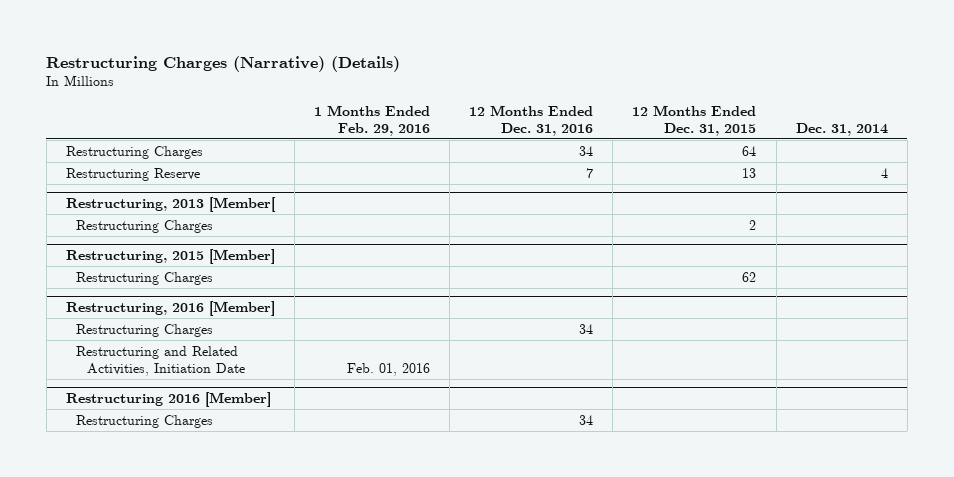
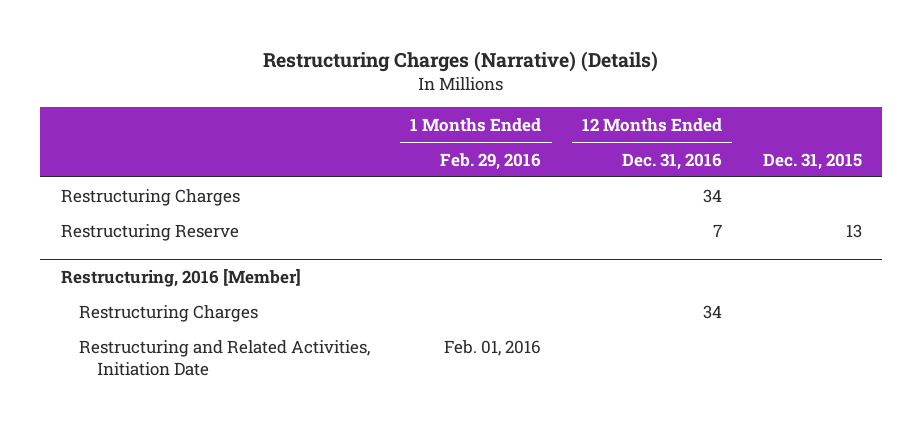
[632,104,757,136] 12 Months Ended Dec. 31, 2015 -> none
[795,122,888,136] Dec. 31, 2014 -> none
none -> [762,152,862,170] Dec. 31, 2015
[65,197,276,213] Restructuring, 2013 [Member[ -> none
[76,219,214,233] Restructuring Charges -> none
[65,249,275,265] Restructuring, 2015 [Member] -> none
[76,271,214,285] Restructuring Charges -> none
[65,392,271,408] Restructuring 2016 [Member] -> none
[76,414,214,428] Restructuring Charges -> none

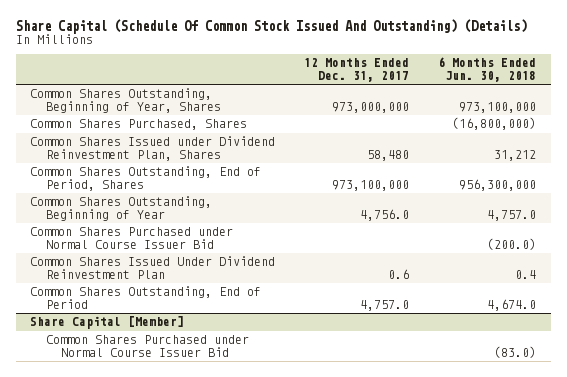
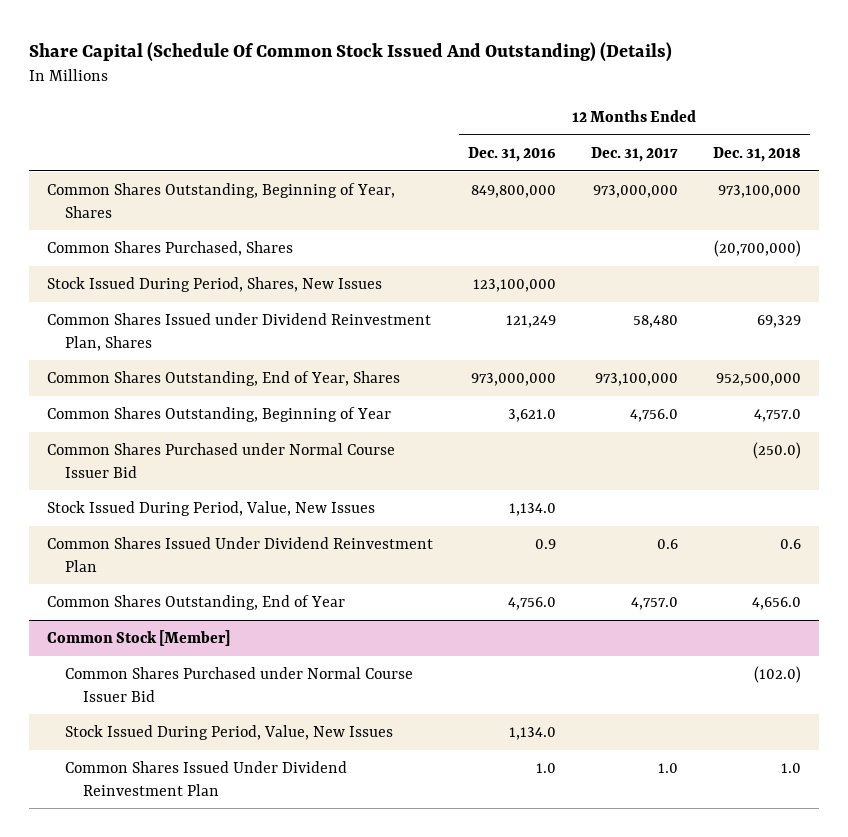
[438,57,537,82] 6 Months Ended Jun. 30, 2018 -> none
none -> [467,146,556,162] Dec. 31, 2016
none -> [712,146,801,162] Dec. 31, 2018
none -> [46,277,382,293] Stock Issued During Period, Shares, New Issues
[30,166,262,191] Common Shares Outstanding, End of Period, Shares -> [46,371,400,387] Common Shares Outstanding, End of Year, Shares
none -> [46,501,375,517] Stock Issued During Period, Value, New Issues
[30,286,262,309] Common Shares Outstanding, End of Period -> [46,595,345,611] Common Shares Outstanding, End of Year
[30,316,185,330] Share Capital [Member] -> [46,630,230,647] Common Stock [Member]
none -> [64,725,393,741] Stock Issued During Period, Value, New Issues
none -> [64,761,347,796] Common Shares Issued Under Dividend Reinvestment Plan

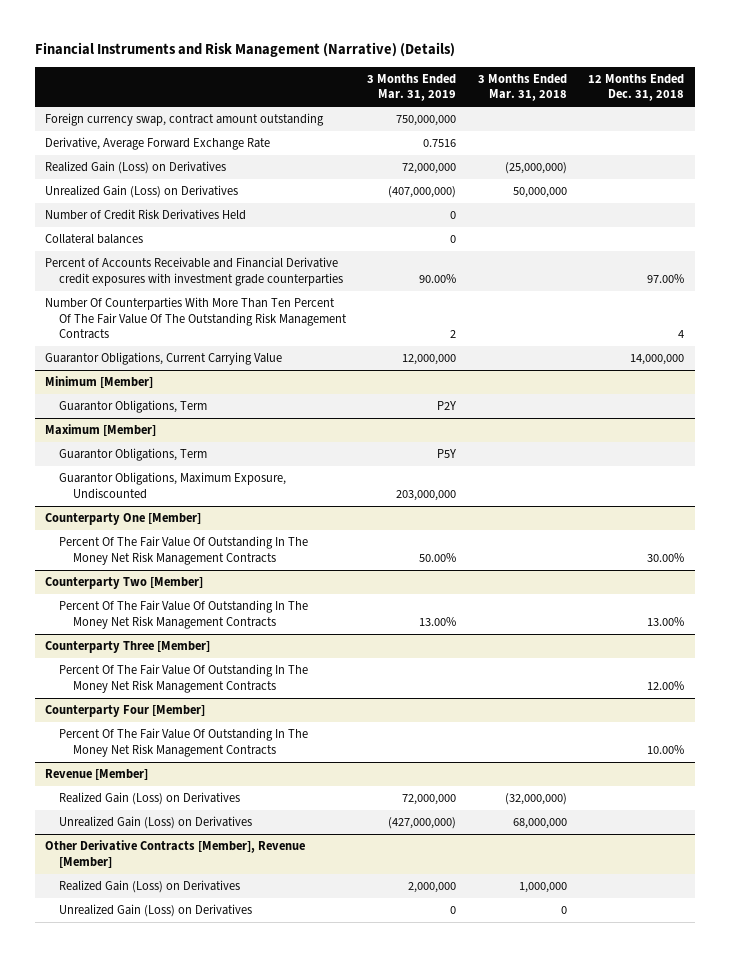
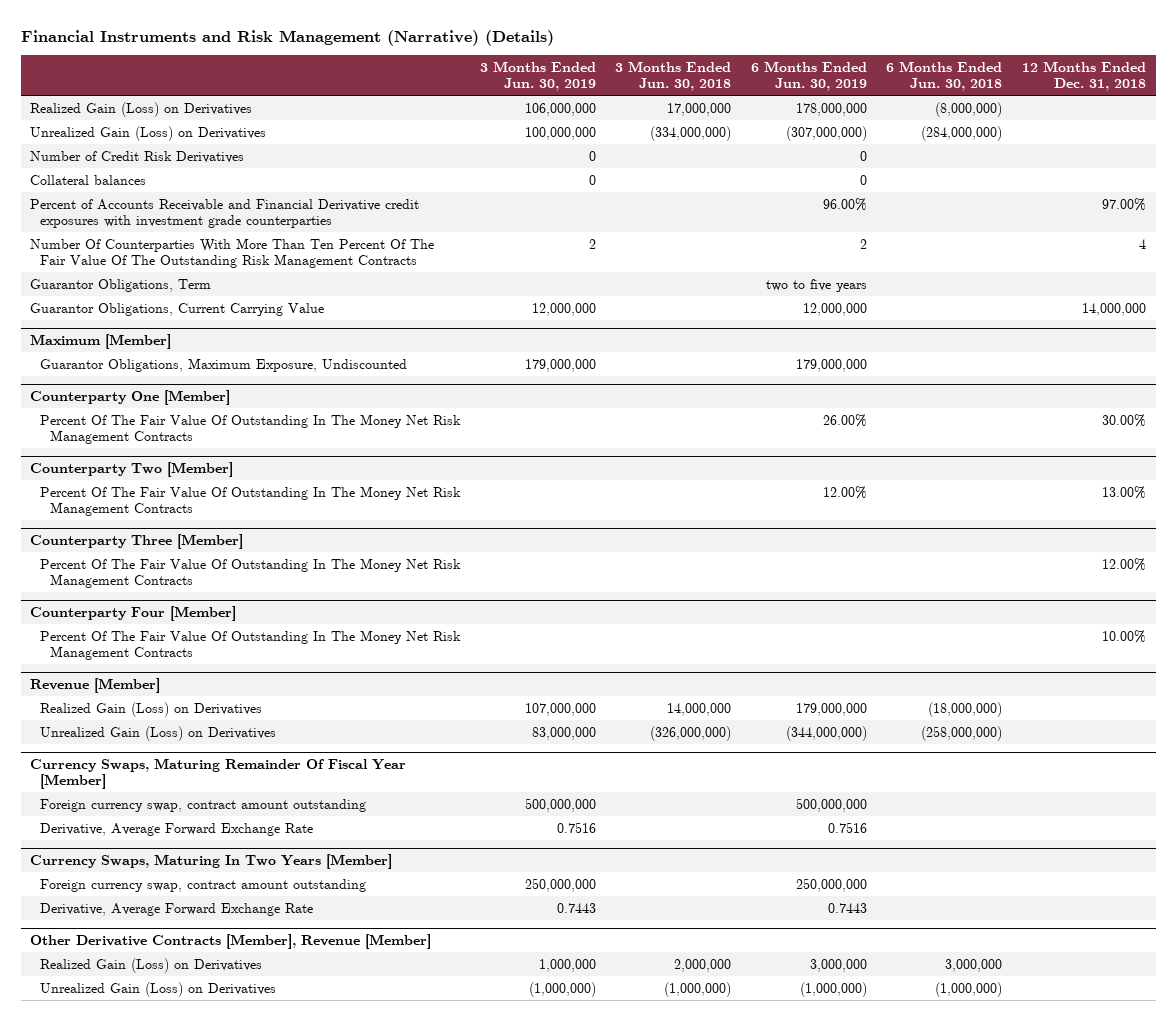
[367,73,457,102] 3 Months Ended Mar. 31, 2019 -> none
[477,73,567,102] 3 Months Ended Mar. 31, 2018 -> none
none -> [479,60,596,91] 3 Months Ended Jun. 30, 2019
none -> [615,60,732,91] 3 Months Ended Jun. 30, 2018
none -> [750,60,867,91] 6 Months Ended Jun. 30, 2019
none -> [886,60,1003,91] 6 Months Ended Jun. 30, 2018
[45,113,325,127] Foreign currency swap, contract amount outstanding -> none
[45,137,271,151] Derivative, Average Forward Exchange Rate -> none
[45,209,247,221] Number of Credit Risk Derivatives Held -> [30,150,245,163] Number of Credit Risk Derivatives
none -> [30,278,212,292] Guarantor Obligations, Term
[45,376,154,389] Minimum [Member] -> none
[59,400,208,414] Guarantor Obligations, Term -> none
[59,448,208,462] Guarantor Obligations, Term -> none
none -> [30,757,407,789] Currency Swaps, Maturing Remainder Of Fiscal Year [Member]
none -> [40,798,367,812] Foreign currency swap, contract amount outstanding
none -> [40,822,314,836] Derivative, Average Forward Exchange Rate
none -> [30,853,393,869] Currency Swaps, Maturing In Two Years [Member]
none -> [40,878,367,892] Foreign currency swap, contract amount outstanding
none -> [40,902,314,916] Derivative, Average Forward Exchange Rate

